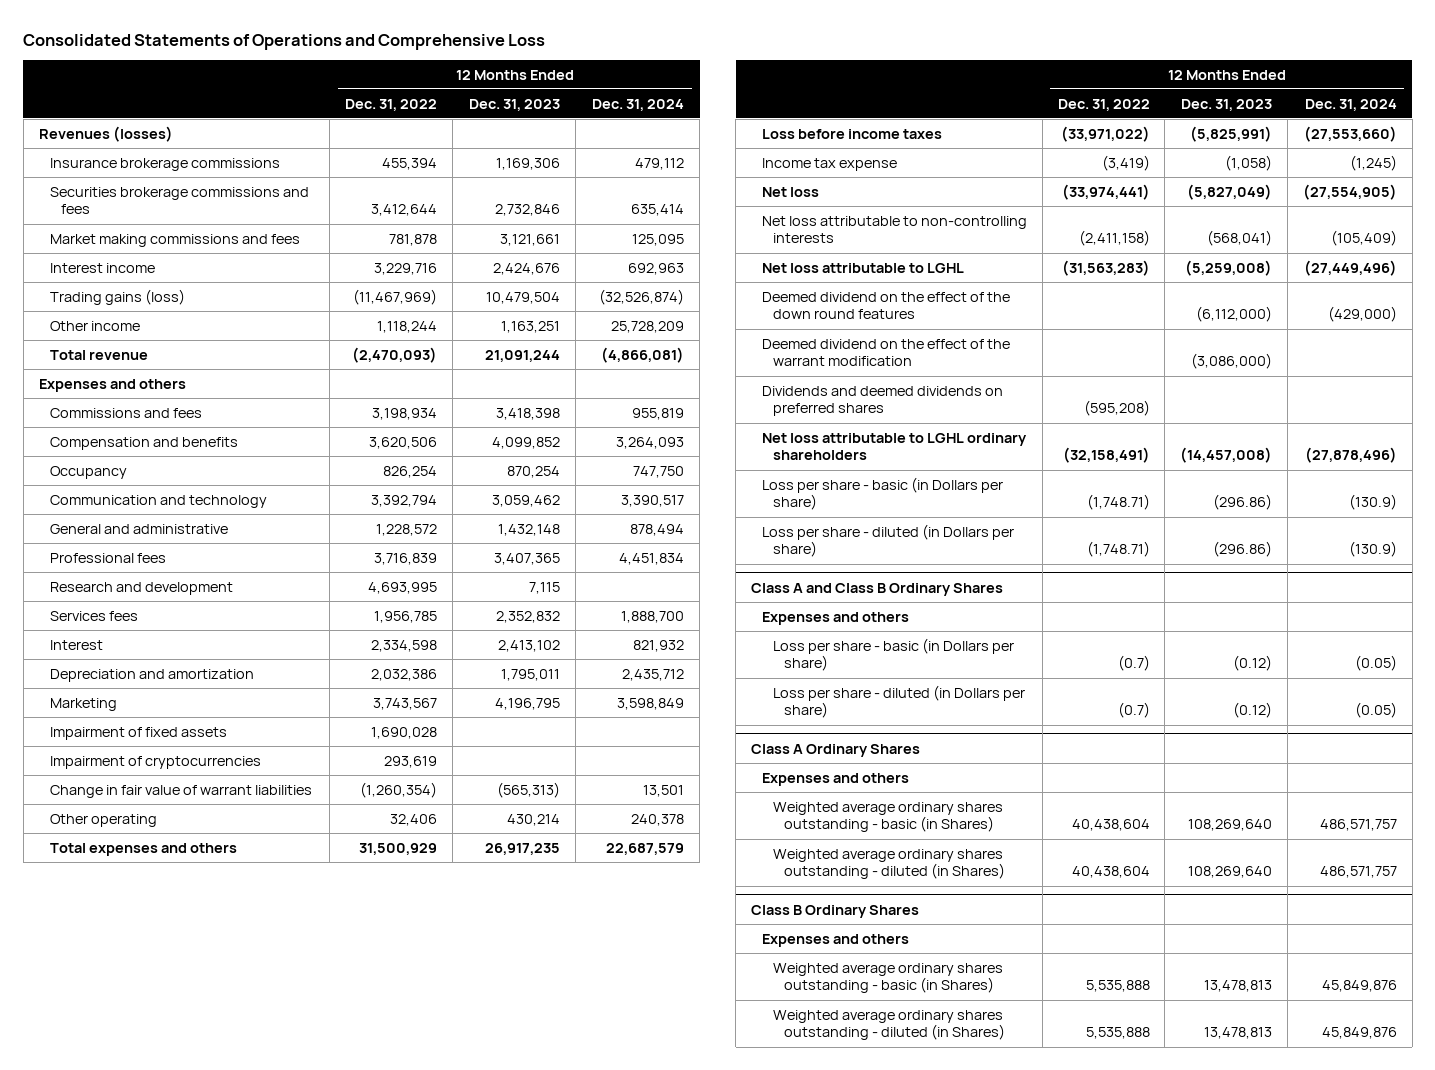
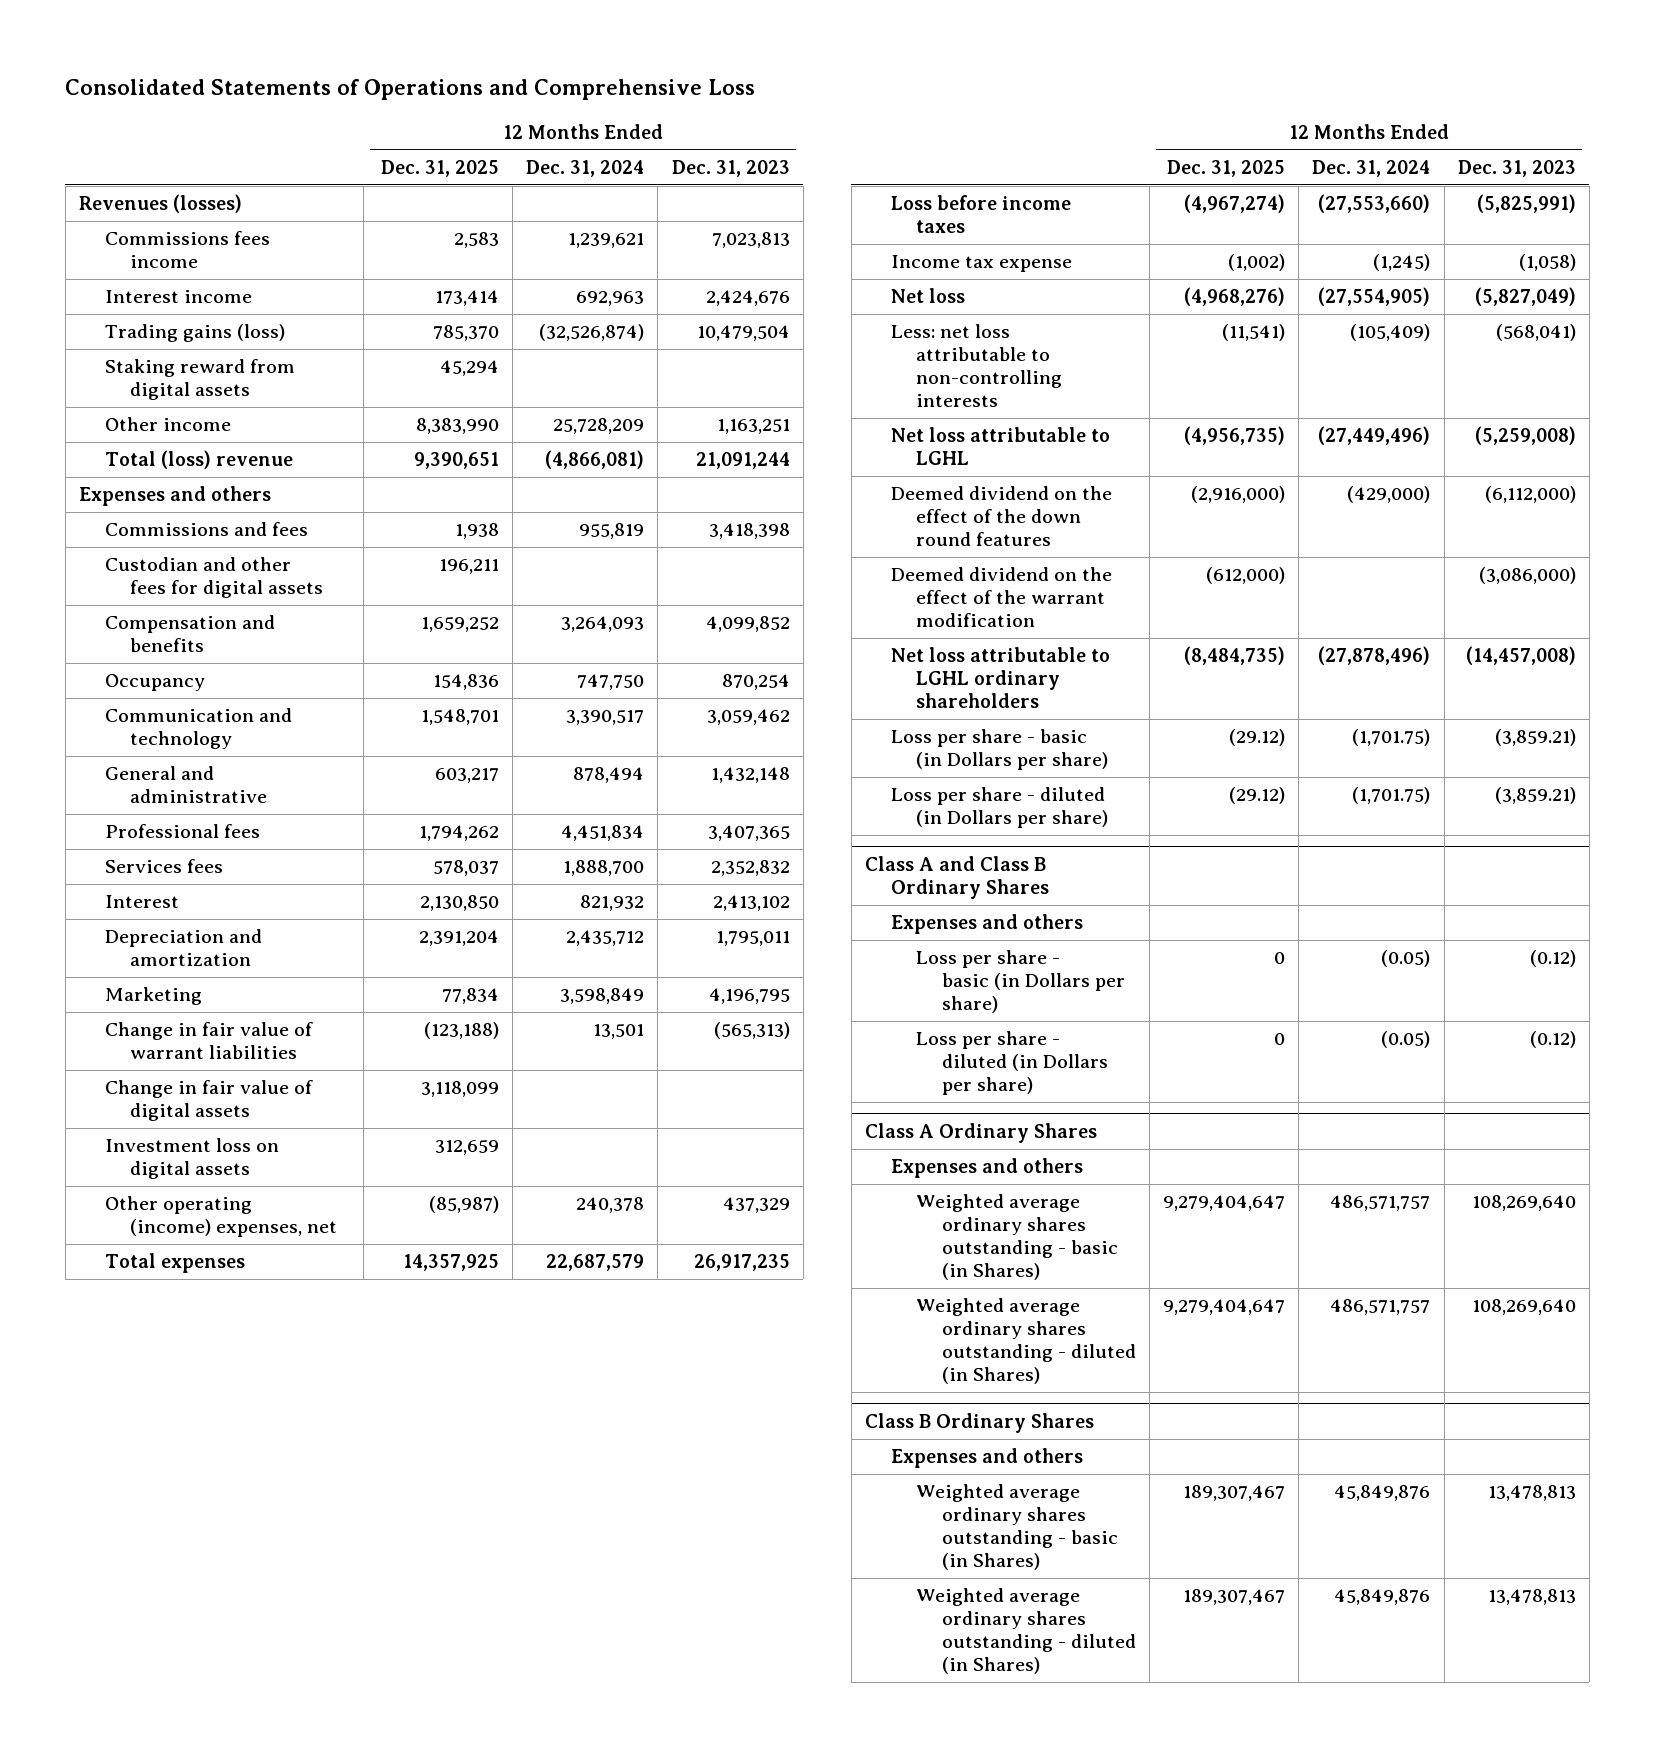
[345,98,438,111] Dec. 31, 2022 -> none
none -> [381,159,500,177] Dec. 31, 2025
[49,157,280,171] Insurance brokerage commissions -> none
[49,186,309,215] Securities brokerage commissions and fees -> none
[49,233,300,247] Market making commissions and fees -> [104,231,270,269] Commissions fees income
[499,233,560,246] 3,121,661 -> [711,232,790,249] 7,023,813
[632,233,685,246] 125,095 -> [568,233,645,249] 1,239,621
none -> [104,359,295,401] Staking reward from digital assets
[49,349,148,360] Total revenue -> [104,450,293,470] Total (loss) revenue
none -> [104,557,324,599] Custodian and other fees for digital assets
[49,581,233,595] Research and development -> none
[49,726,227,740] Impairment of fixed assets -> none
[49,755,261,769] Impairment of cryptocurrencies -> none
none -> [104,1080,313,1122] Change in fair value of digital assets
none -> [104,1138,279,1180] Investment loss on digital assets
[49,813,157,827] Other operating -> [104,1196,338,1238] Other operating (income) expenses, net
[506,813,560,826] 430,214 -> [722,1197,790,1214] 437,329
[49,842,237,856] Total expenses and others -> [104,1253,245,1274] Total expenses
[762,215,1028,244] Net loss attributable to non-controlling interests -> [890,324,1063,407] Less: net loss attributable to non-controlling interests
[762,385,1004,417] Dividends and deemed dividends on preferred shares -> none
[1213,494,1273,511] (296.86) -> [1494,729,1576,747] (3,859.21)
[1348,494,1397,511] (130.9) -> [1352,729,1431,747] (1,701.75)
[1213,541,1273,558] (296.86) -> [1494,787,1576,805] (3,859.21)
[1348,541,1397,558] (130.9) -> [1352,787,1431,805] (1,701.75)

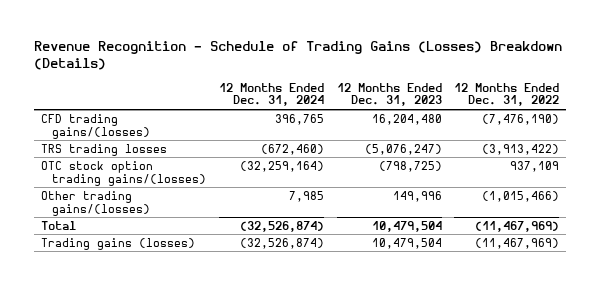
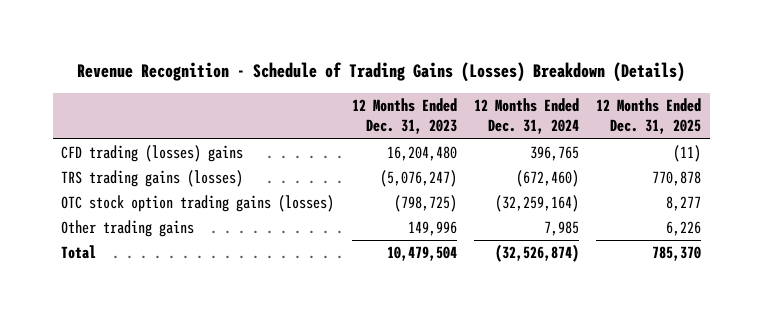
[454,82,560,107] 12 Months Ended Dec. 31, 2022 -> none
none -> [595,98,701,135] 12 Months Ended Dec. 31, 2025
[40,113,150,139] CFD trading gains/(losses) -> [61,145,244,163] CFD trading (losses) gains
[40,143,167,156] TRS trading losses -> [61,170,244,188] TRS trading gains (losses)
[40,160,206,186] OTC stock option trading gains/(losses) -> [61,195,335,213] OTC stock option trading gains (losses)
[40,190,150,216] Other trading gains/(losses) -> [61,220,195,238] Other trading gains
[40,237,195,250] Trading gains (losses) -> none

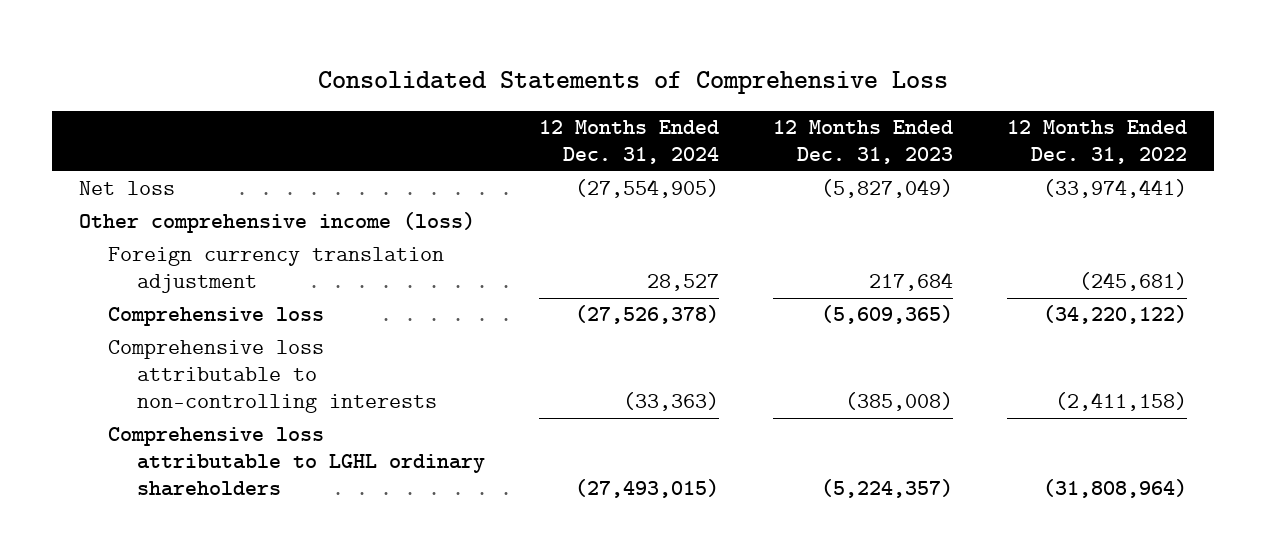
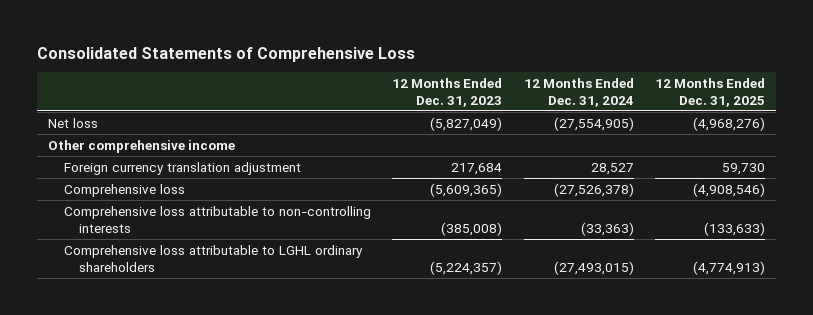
[1006,120,1187,165] 12 Months Ended Dec. 31, 2022 -> none
none -> [654,78,765,108] 12 Months Ended Dec. 31, 2025
[79,212,476,234] Other comprehensive income (loss) -> [48,139,236,153] Other comprehensive income

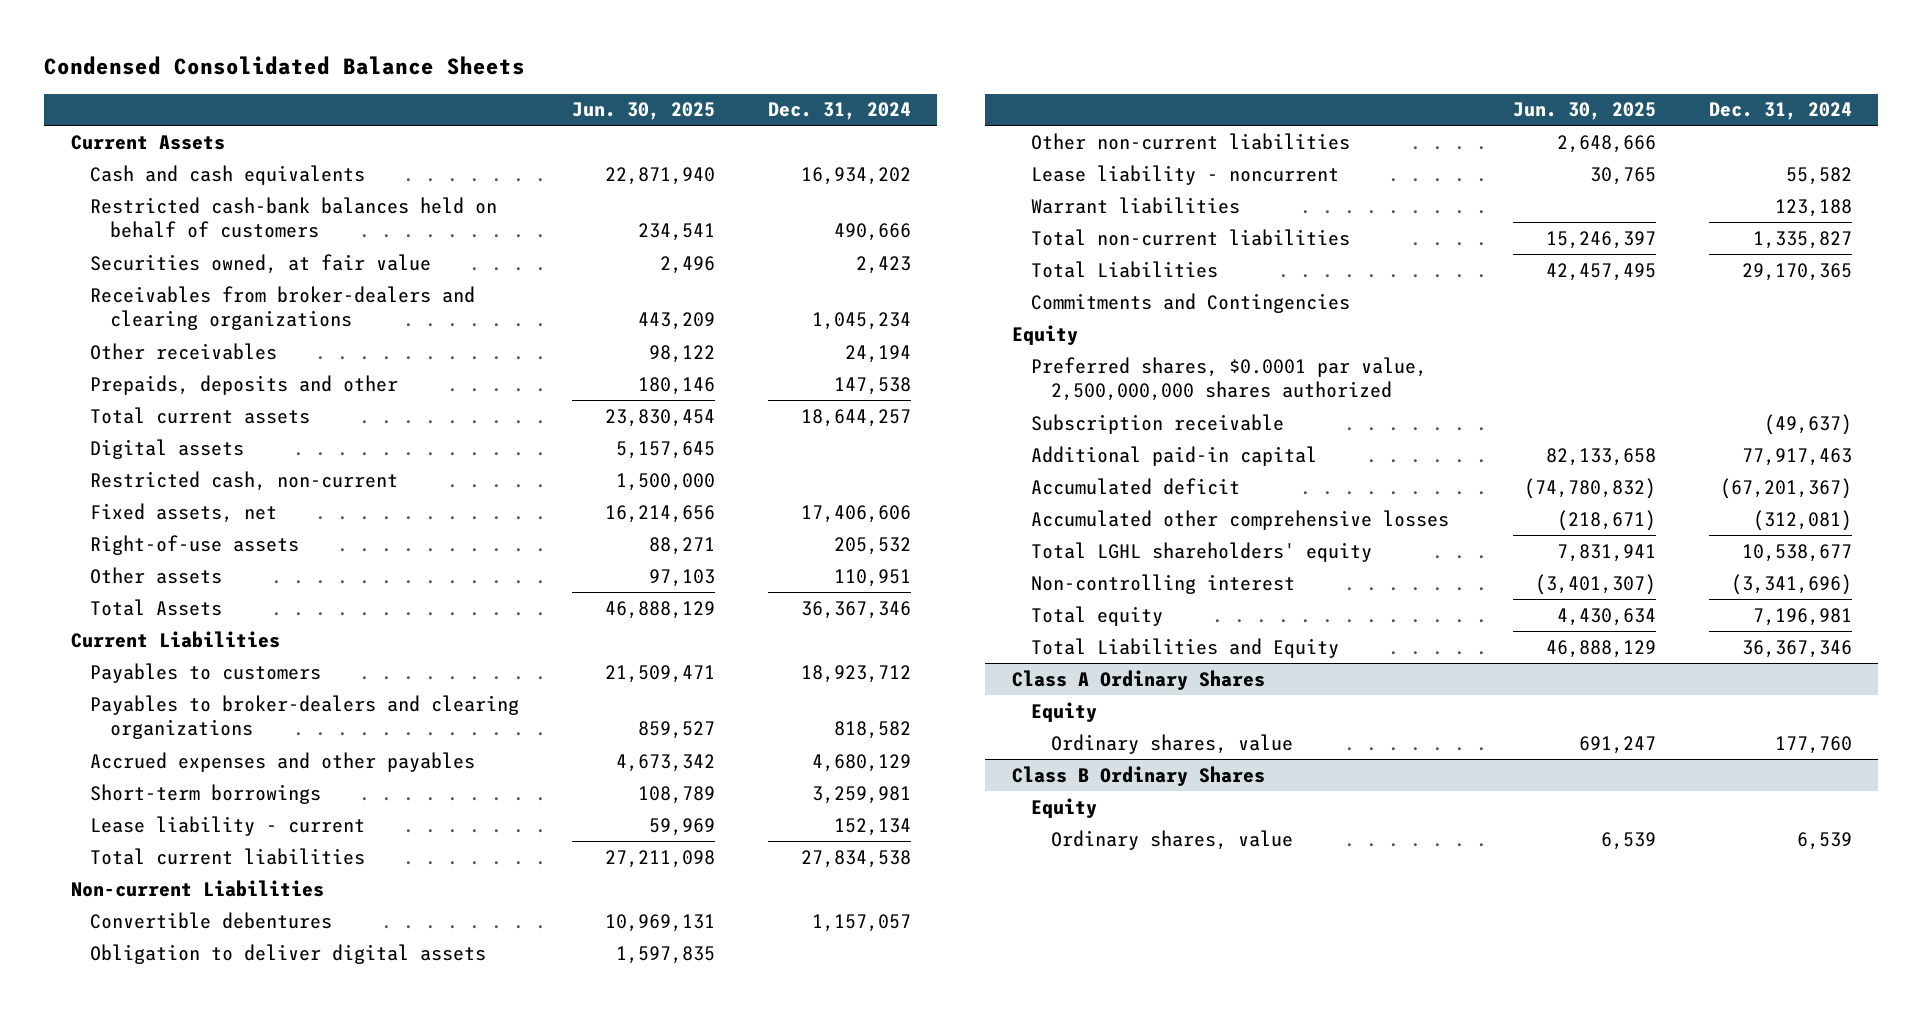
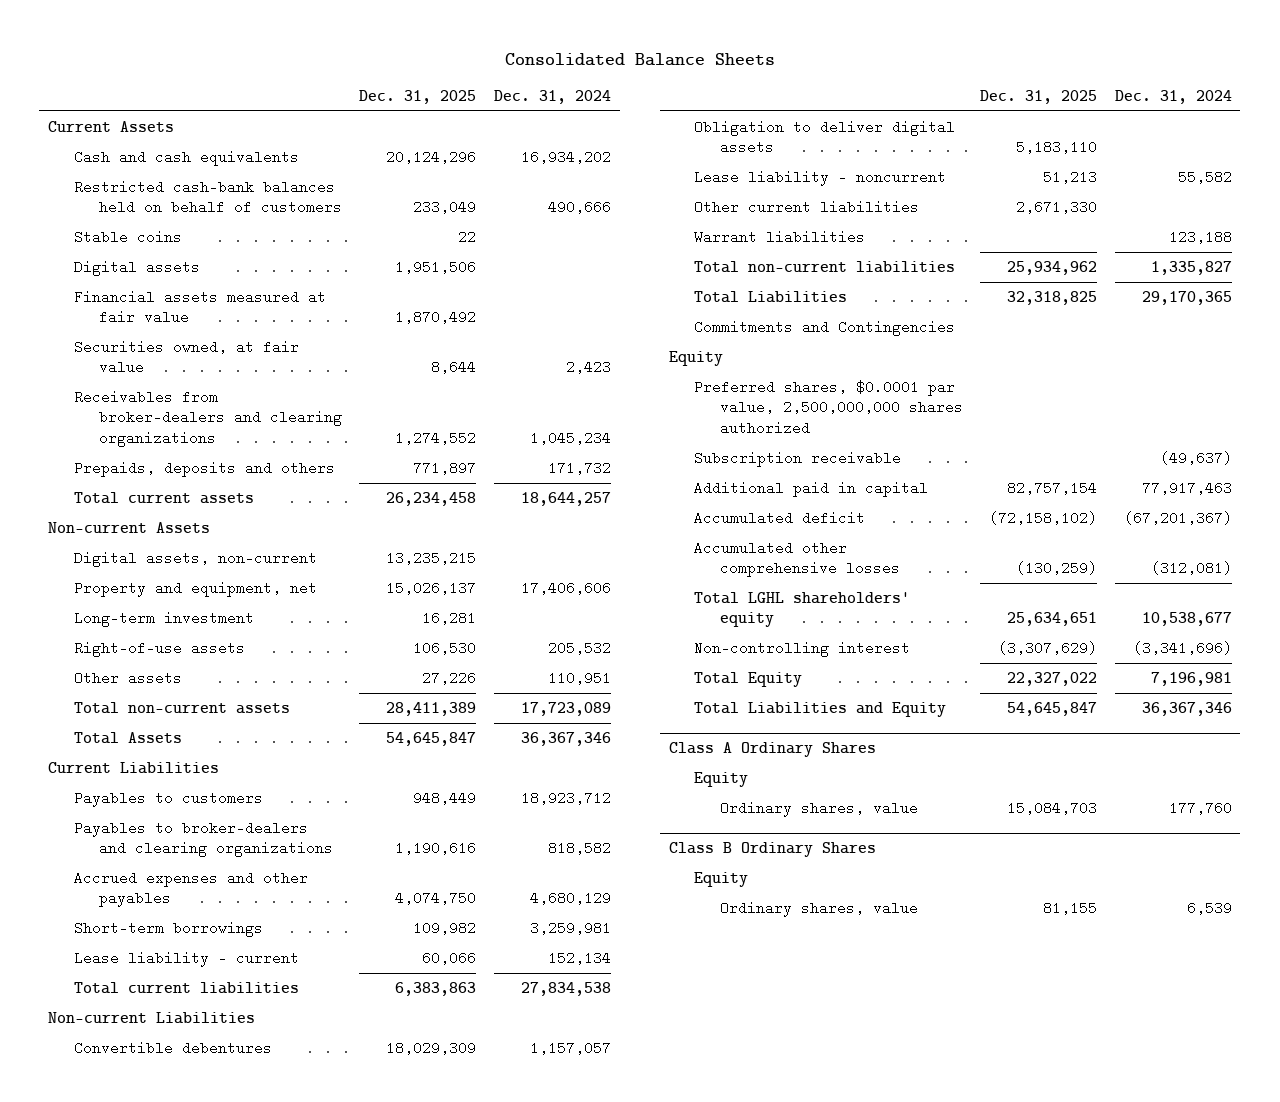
[44,56,526,76] Condensed Consolidated Balance Sheets -> [504,52,775,66] Consolidated Balance Sheets
[572,102,716,121] Jun. 30, 2025 -> none
none -> [359,89,477,104] Dec. 31, 2025
none -> [73,229,182,244] Stable coins
[90,438,245,459] Digital assets -> [73,259,200,276] Digital assets
none -> [73,289,326,325] Financial assets measured at fair value
[90,342,278,360] Other receivables -> none
[90,374,399,395] Prepaids, deposits and other -> [73,460,335,477] Prepaids, deposits and others
[833,376,911,395] 147,538 -> [547,460,611,475] 171,732
[90,470,399,491] Restricted cash, non-current -> none
none -> [48,521,211,533] Non-current Assets
none -> [73,550,317,567] Digital assets, non-current
[90,502,278,523] Fixed assets, net -> [73,580,317,597] Property and equipment, net
none -> [73,610,254,627] Long-term investment
none -> [73,701,290,714] Total non-current assets
[1031,132,1351,150] Other non-current liabilities -> none
none -> [694,199,920,214] Other current liabilities
[1031,445,1318,466] Additional paid-in capital -> [694,480,929,497] Additional paid in capital
[1031,605,1164,626] Total equity -> [694,671,803,687] Total Equity

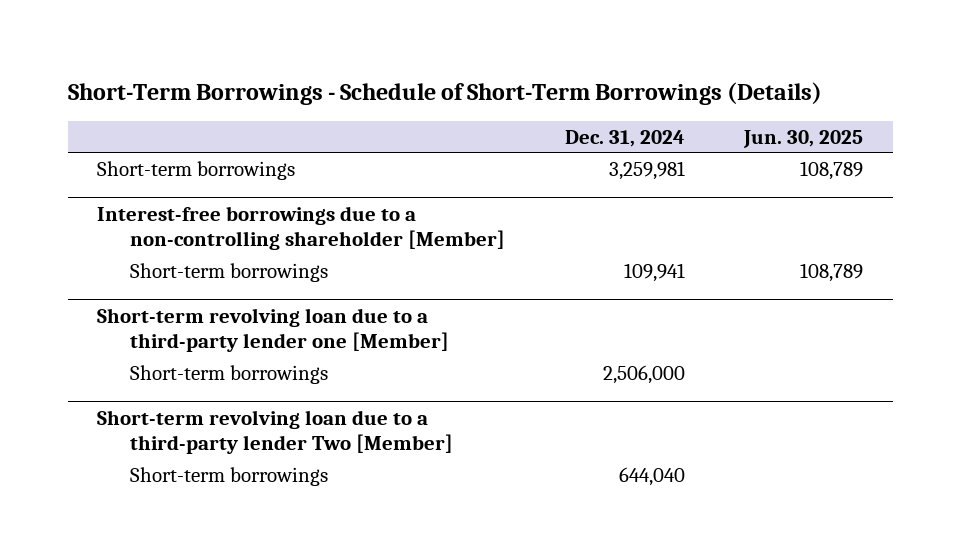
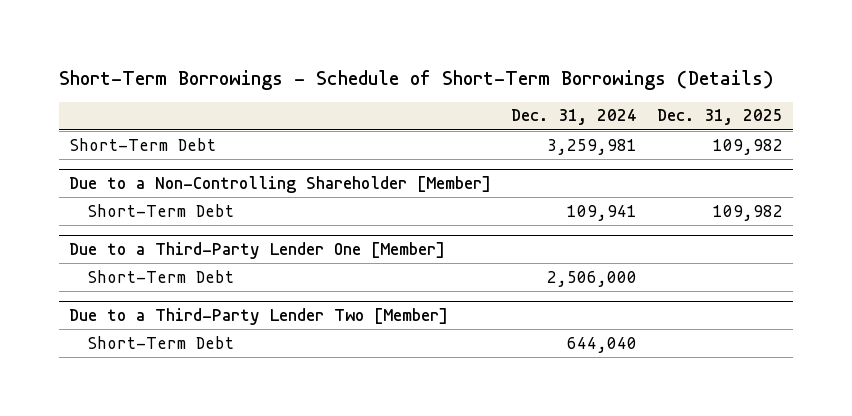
[743,129,864,148] Jun. 30, 2025 -> none
none -> [656,109,783,126] Dec. 31, 2025
[97,161,296,181] Short-term borrowings -> [68,137,216,151] Short-Term Debt
[97,205,505,250] Interest-free borrowings due to a non-controlling shareholder [Member] -> [68,175,491,193] Due to a Non-Controlling Shareholder [Member]
[129,263,328,283] Short-term borrowings -> [86,203,234,217] Short-Term Debt
[97,307,449,352] Short-term revolving loan due to a third-party lender one [Member] -> [68,241,445,259] Due to a Third-Party Lender One [Member]
[129,365,328,385] Short-term borrowings -> [86,269,234,283] Short-Term Debt
[97,409,453,454] Short-term revolving loan due to a third-party lender Two [Member] -> [68,307,448,325] Due to a Third-Party Lender Two [Member]
[129,467,328,487] Short-term borrowings -> [86,335,234,349] Short-Term Debt

